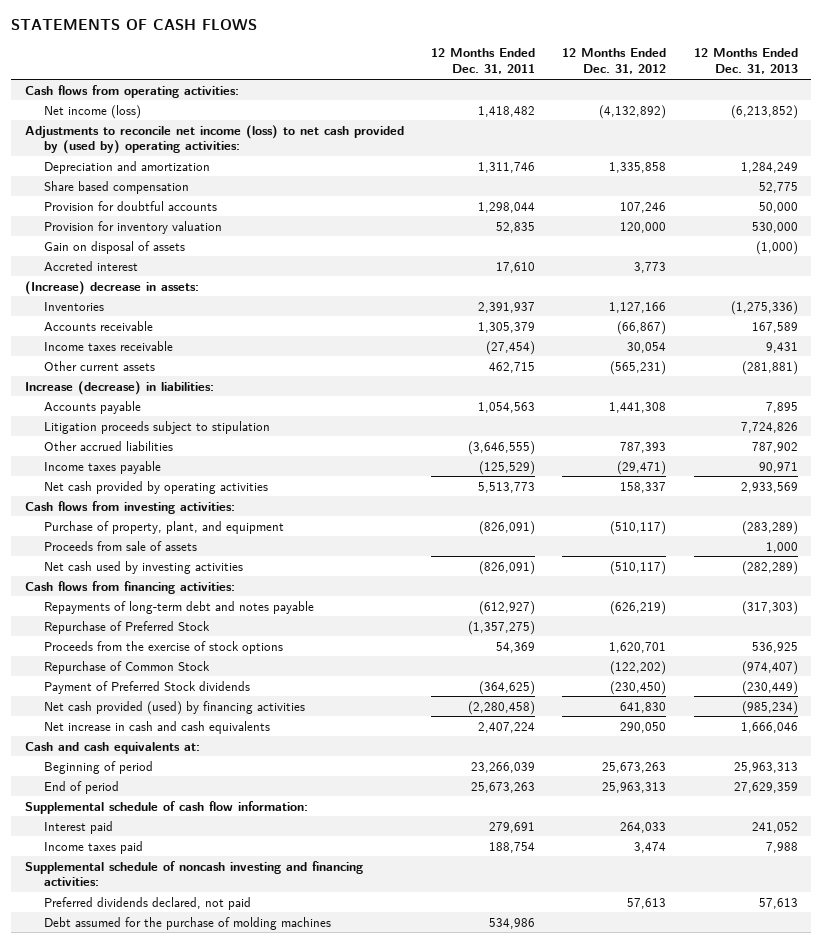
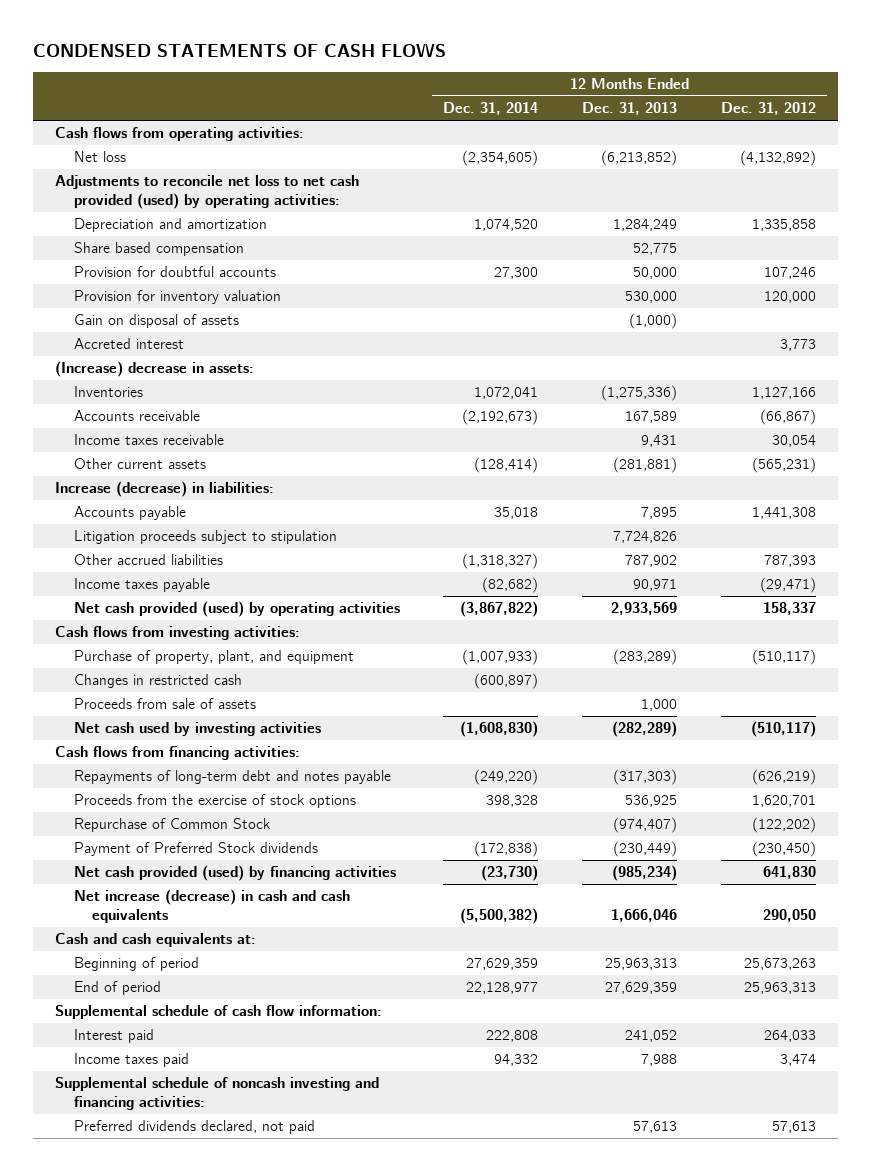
[11,19,258,31] STATEMENTS OF CASH FLOWS -> [33,41,447,57] CONDENSED STATEMENTS OF CASH FLOWS
[431,48,536,75] 12 Months Ended Dec. 31, 2011 -> none
none -> [443,102,539,116] Dec. 31, 2014
[44,104,142,119] Net income (loss) -> [73,151,126,163] Net loss
[24,124,404,155] Adjustments to reconcile net income (loss) to net cash provided by (used by) operating activities: -> [54,175,359,210] Adjustments to reconcile net loss to net cash provided (used) by operating activities:
[44,480,269,494] Net cash provided by operating activities -> [73,601,400,618] Net cash provided (used) by operating activities
none -> [73,674,242,689] Changes in restricted cash
[44,620,211,634] Repurchase of Preferred Stock -> none
[44,720,271,734] Net increase in cash and cash equivalents -> [73,889,350,924] Net increase (decrease) in cash and cash equivalents
[44,916,332,930] Debt assumed for the purchase of molding machines -> none

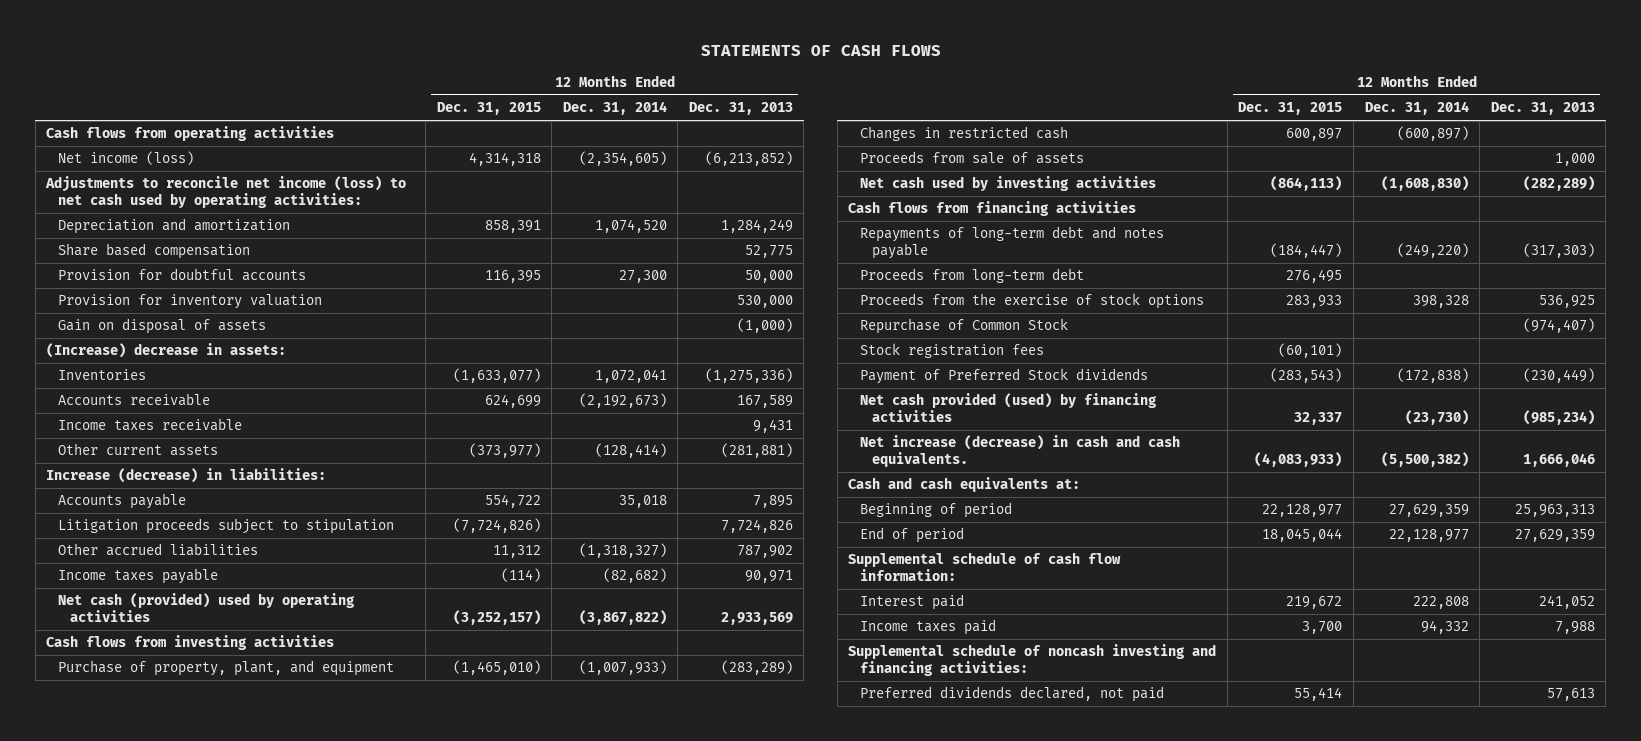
[33,41,447,57] CONDENSED STATEMENTS OF CASH FLOWS -> [700,44,941,56] STATEMENTS OF CASH FLOWS
[720,102,816,116] Dec. 31, 2012 -> none
none -> [436,102,541,116] Dec. 31, 2015
[54,127,304,142] Cash flows from operating activities: -> [46,126,335,142] Cash flows from operating activities
[73,151,126,163] Net loss -> [58,151,195,166] Net income (loss)
[54,175,359,210] Adjustments to reconcile net loss to net cash provided (used) by operating activities: -> [45,176,407,209] Adjustments to reconcile net income (loss) to net cash used by operating activities:
[73,338,184,350] Accreted interest -> none
[73,601,400,618] Net cash provided (used) by operating activities -> [58,593,356,623] Net cash (provided) used by operating activities
[54,626,300,641] Cash flows from investing activities: -> [46,635,335,651] Cash flows from investing activities
[54,746,300,761] Cash flows from financing activities: -> [848,201,1137,217] Cash flows from financing activities
none -> [859,268,1084,284] Proceeds from long-term debt
none -> [859,343,1044,359] Stock registration fees
[73,889,350,924] Net increase (decrease) in cash and cash equivalents -> [859,435,1180,468] Net increase (decrease) in cash and cash equivalents.

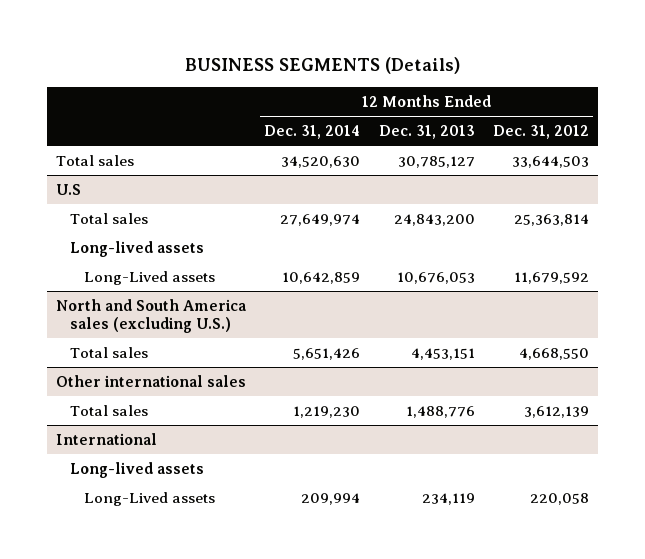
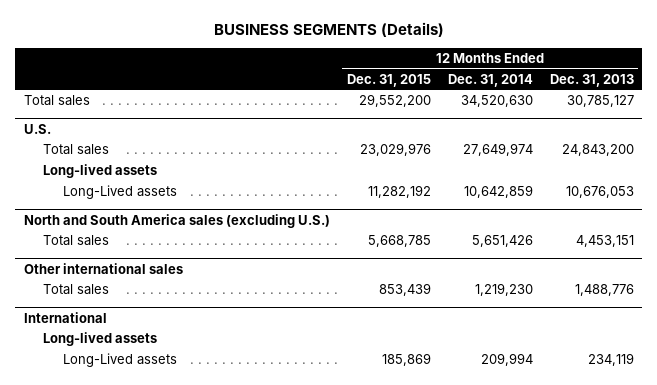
[492,124,589,139] Dec. 31, 2012 -> none
none -> [346,73,431,87] Dec. 31, 2015
[56,183,82,195] U.S -> [23,123,51,134] U.S.

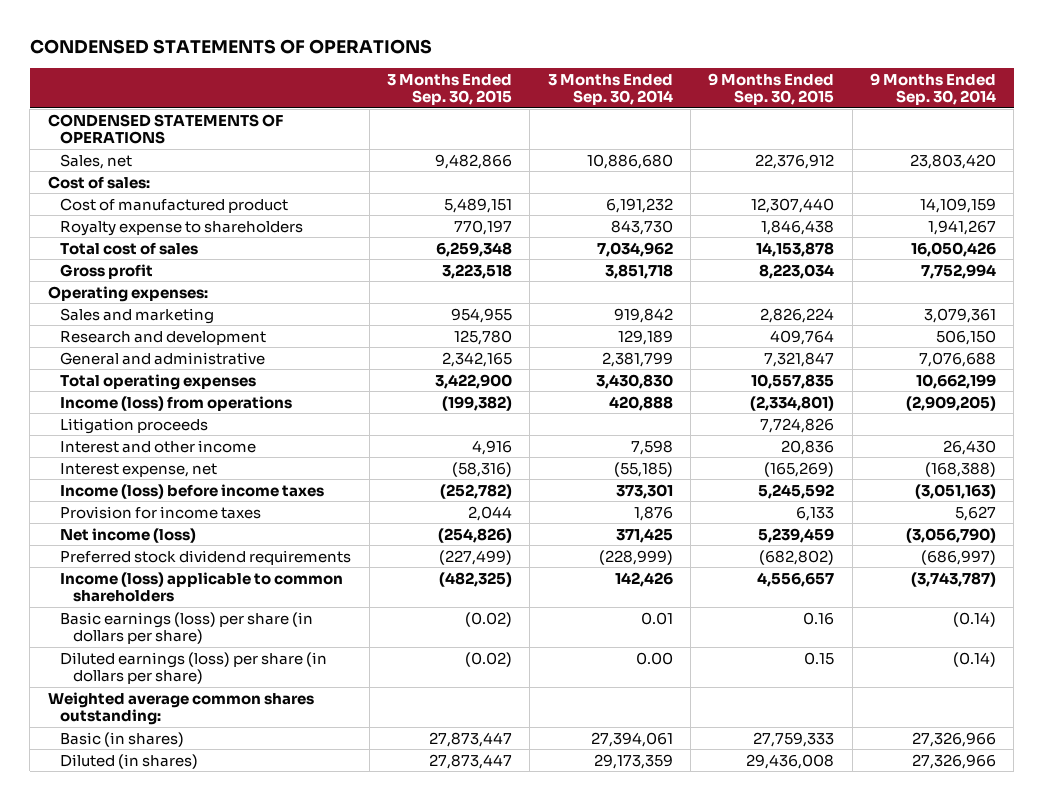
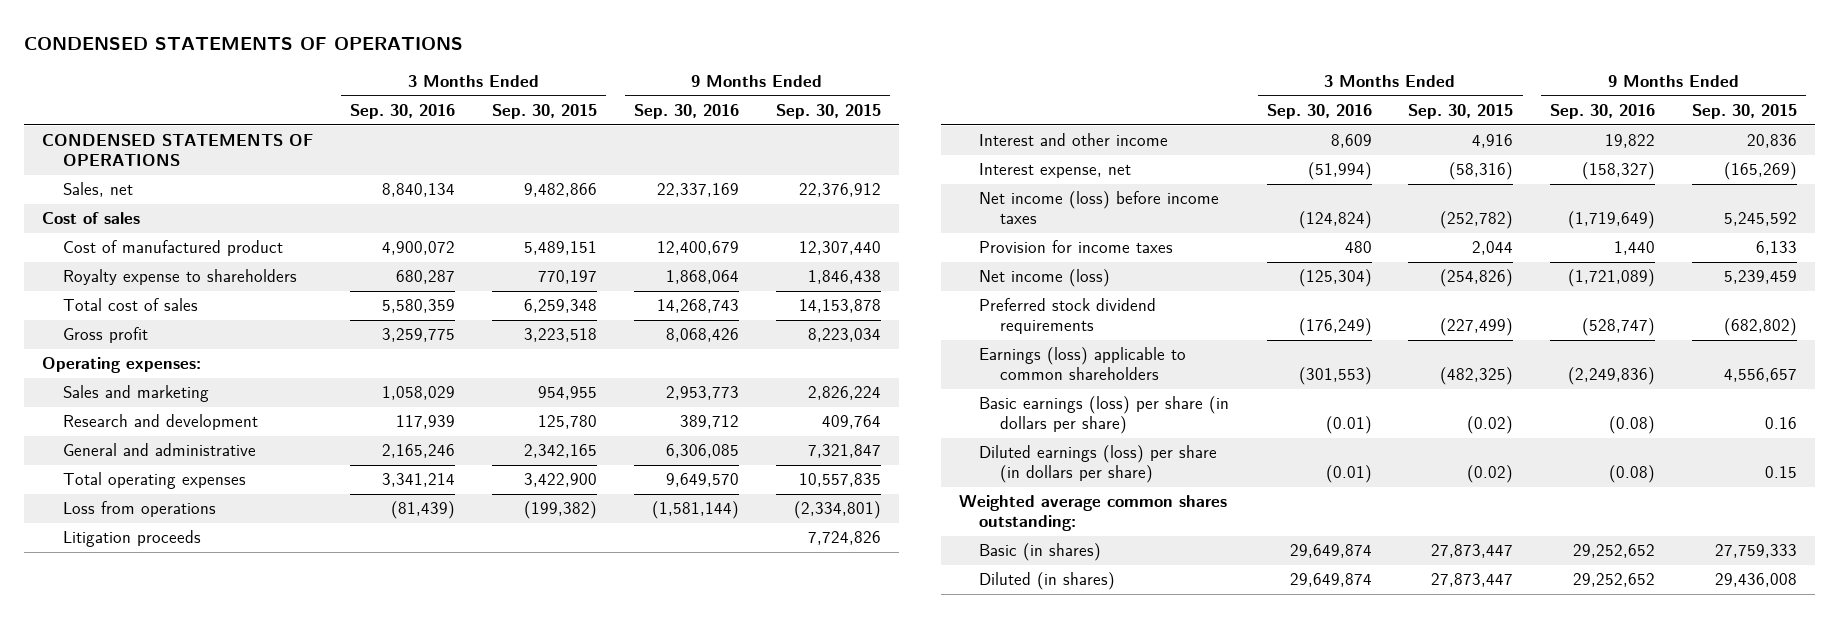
[547,73,673,106] 3 Months Ended Sep. 30, 2014 -> none
[870,72,997,106] 9 Months Ended Sep. 30, 2014 -> none
none -> [350,103,456,119] Sep. 30, 2016
none -> [633,103,739,119] Sep. 30, 2016
[47,175,150,189] Cost of sales: -> [42,212,141,225] Cost of sales
[60,395,293,411] Income (loss) from operations -> [62,501,216,518] Loss from operations
[60,483,325,499] Income (loss) before income taxes -> [979,191,1220,225] Net income (loss) before income taxes
[60,571,344,602] Income (loss) applicable to common shareholders -> [979,347,1187,381] Earnings (loss) applicable to common shareholders

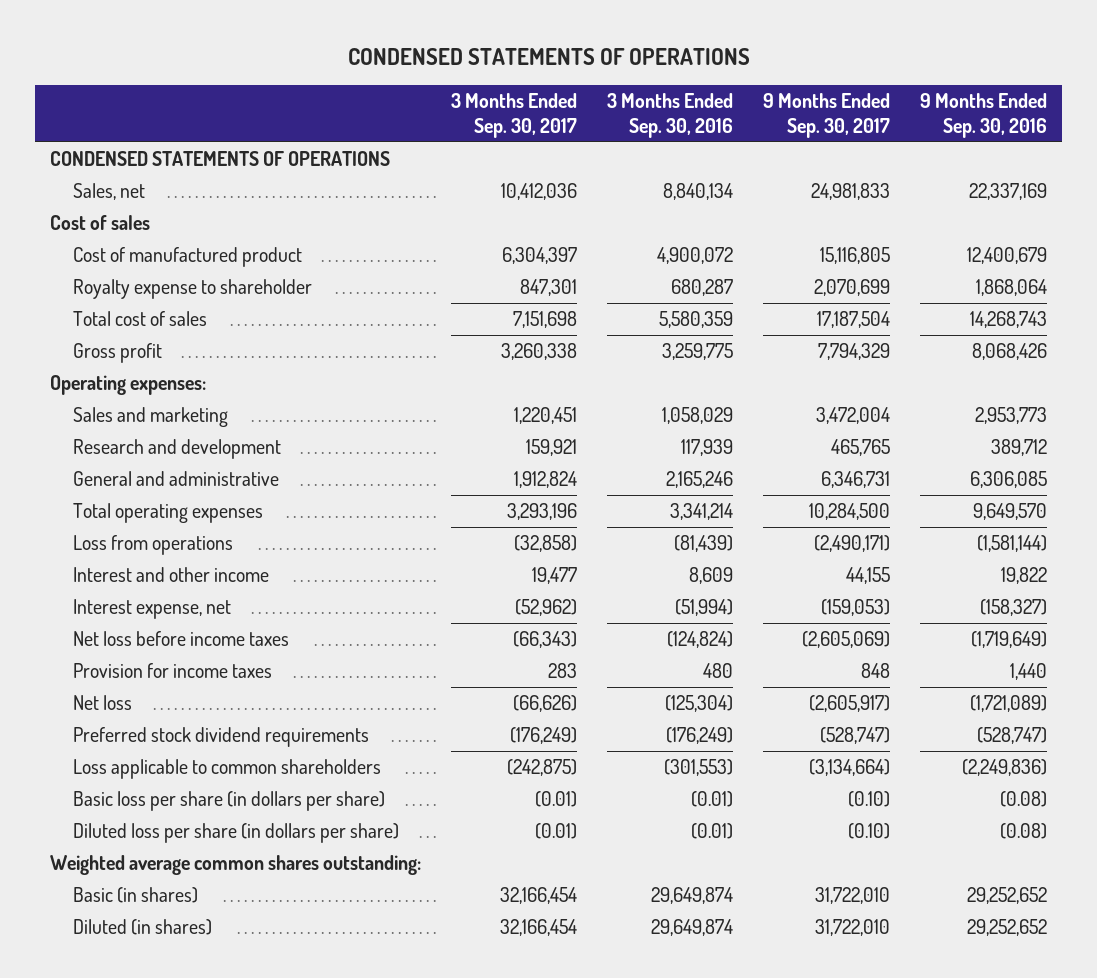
[491,103,597,119] Sep. 30, 2015 -> none
[775,103,881,119] Sep. 30, 2015 -> none
none -> [451,92,578,138] 3 Months Ended Sep. 30, 2017
none -> [763,92,891,138] 9 Months Ended Sep. 30, 2017
[62,269,297,286] Royalty expense to shareholders -> [72,279,312,300] Royalty expense to shareholder
[62,530,201,548] Litigation proceeds -> none
[979,191,1220,225] Net income (loss) before income taxes -> [72,631,289,647] Net loss before income taxes
[979,269,1111,288] Net income (loss) -> [72,695,132,711] Net loss
[979,347,1187,381] Earnings (loss) applicable to common shareholders -> [72,759,381,780] Loss applicable to common shareholders
[979,396,1230,435] Basic earnings (loss) per share (in dollars per share) -> [72,791,385,812] Basic loss per share (in dollars per share)
[979,445,1218,484] Diluted earnings (loss) per share (in dollars per share) -> [72,823,399,844] Diluted loss per share (in dollars per share)

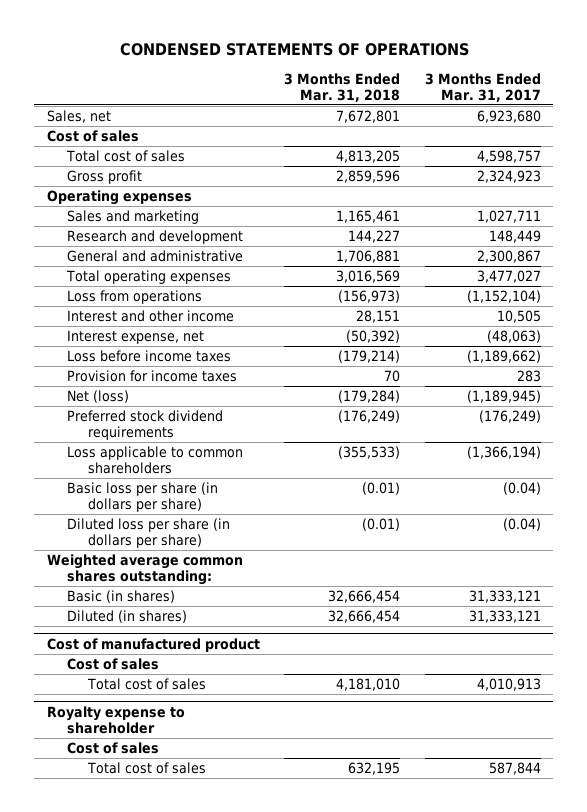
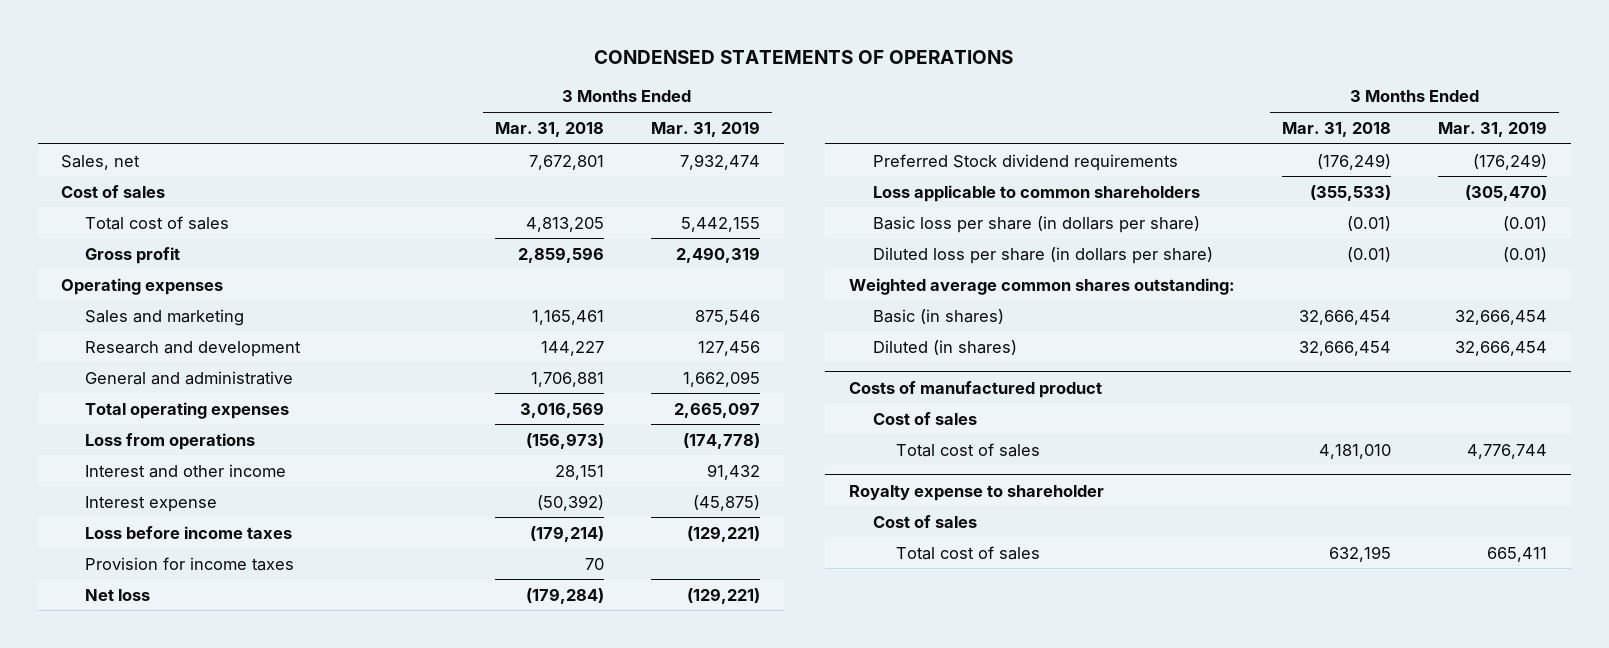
[424,72,541,102] 3 Months Ended Mar. 31, 2017 -> none
none -> [650,120,760,137] Mar. 31, 2019
[67,329,205,344] Interest expense, net -> [85,495,218,512] Interest expense
[67,389,130,403] Net (loss) -> [85,588,151,601] Net loss
[67,409,224,440] Preferred stock dividend requirements -> [872,153,1178,171] Preferred Stock dividend requirements
[46,637,260,652] Cost of manufactured product -> [848,380,1102,398] Costs of manufactured product

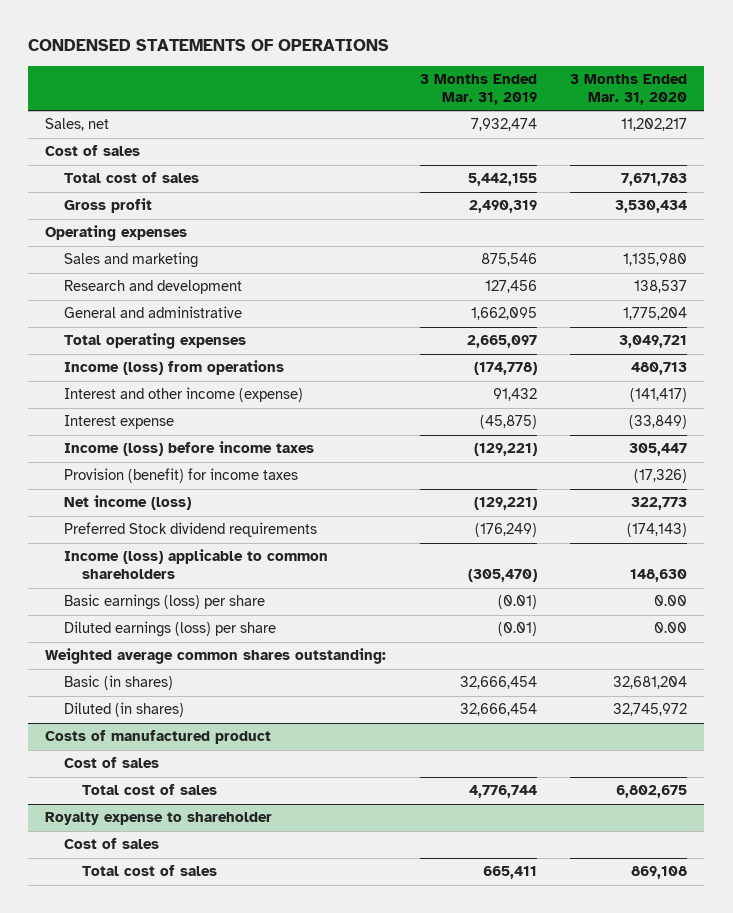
[494,121,604,137] Mar. 31, 2018 -> none
none -> [570,74,688,105] 3 Months Ended Mar. 31, 2020
[85,432,256,450] Loss from operations -> [63,360,284,376] Income (loss) from operations
[85,463,287,478] Interest and other income -> [63,387,303,403] Interest and other income (expense)
[85,525,293,539] Loss before income taxes -> [63,441,314,457] Income (loss) before income taxes
[85,556,295,571] Provision for income taxes -> [63,468,298,484] Provision (benefit) for income taxes
[85,588,151,601] Net loss -> [63,495,191,511] Net income (loss)
[872,184,1200,202] Loss applicable to common shareholders -> [63,549,328,580] Income (loss) applicable to common shareholders
[872,215,1200,233] Basic loss per share (in dollars per share) -> [63,594,265,611] Basic earnings (loss) per share
[872,246,1213,264] Diluted loss per share (in dollars per share) -> [63,621,276,638] Diluted earnings (loss) per share

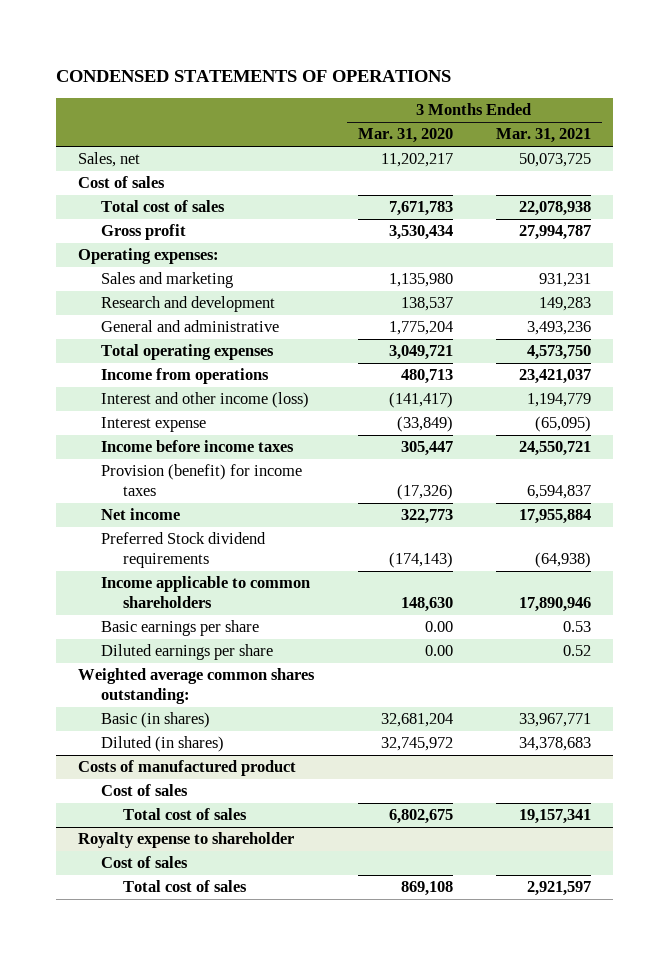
[419,74,537,105] 3 Months Ended Mar. 31, 2019 -> none
none -> [495,128,591,144] Mar. 31, 2021
[45,225,188,242] Operating expenses -> [78,248,220,265] Operating expenses:
[63,360,284,376] Income (loss) from operations -> [100,368,269,385] Income from operations
[63,387,303,403] Interest and other income (expense) -> [100,392,309,409] Interest and other income (loss)
[63,441,314,457] Income (loss) before income taxes -> [100,440,294,453] Income before income taxes
[63,495,191,511] Net income (loss) -> [100,508,180,521] Net income
[63,549,328,580] Income (loss) applicable to common shareholders -> [100,576,310,608] Income applicable to common shareholders
[63,594,265,611] Basic earnings (loss) per share -> [100,620,259,637] Basic earnings per share
[63,621,276,638] Diluted earnings (loss) per share -> [100,644,273,661] Diluted earnings per share

